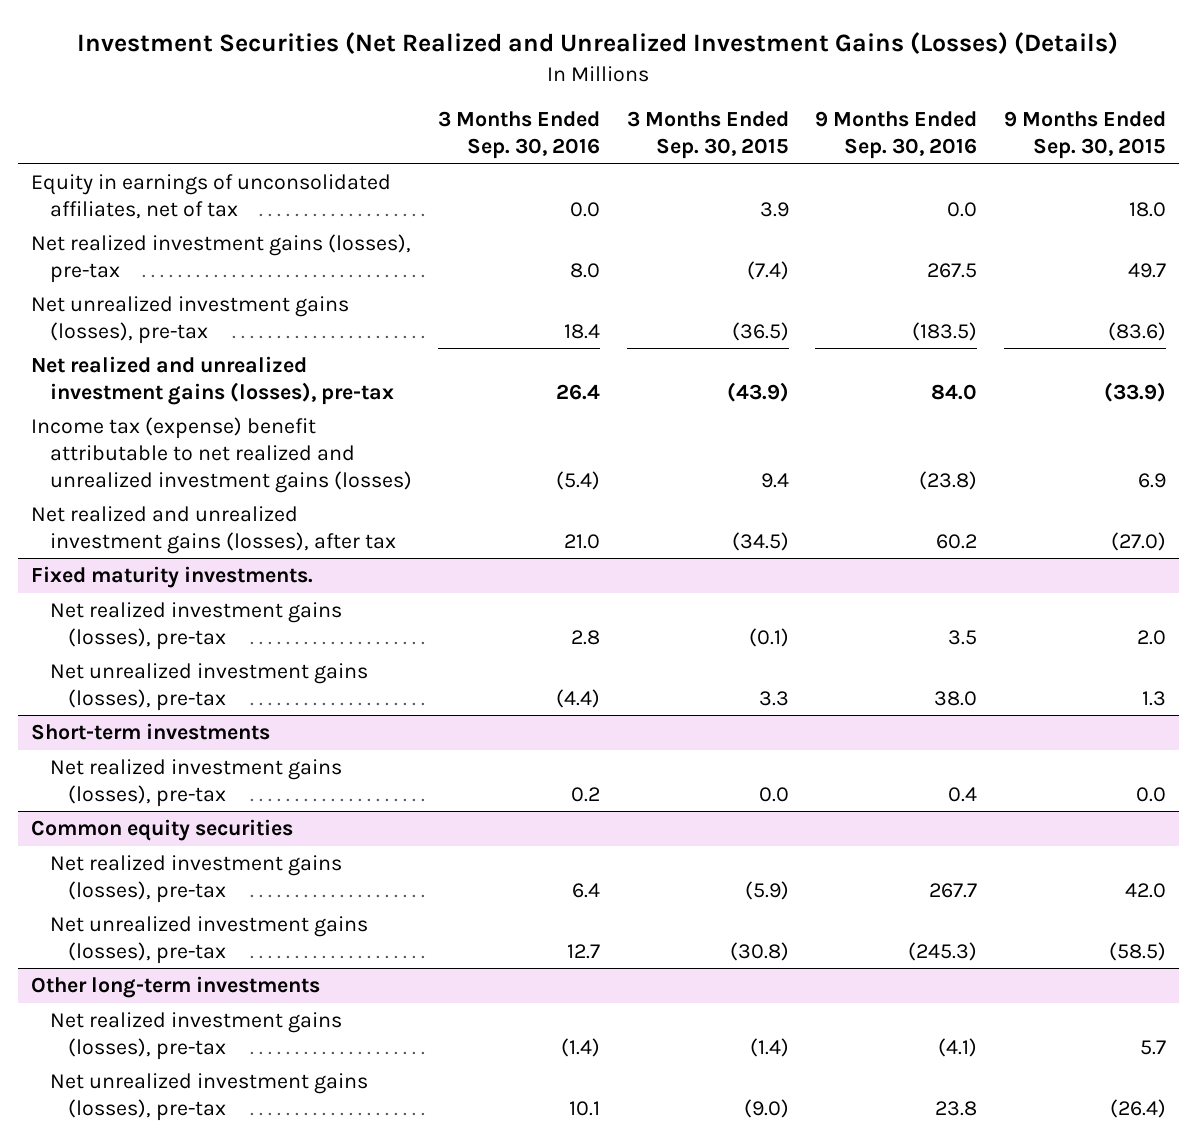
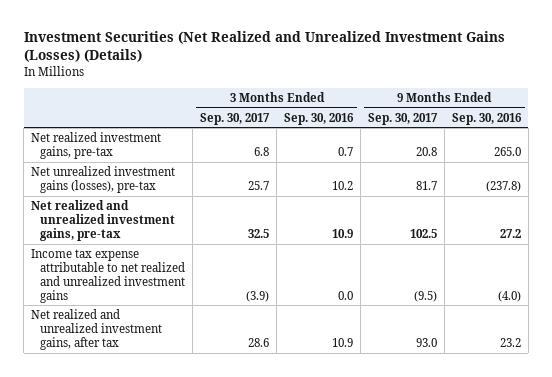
[626,111,789,160] 3 Months Ended Sep. 30, 2015 -> none
[1003,111,1166,160] 9 Months Ended Sep. 30, 2015 -> none
none -> [200,112,271,125] Sep. 30, 2017
none -> [368,112,439,125] Sep. 30, 2017
[31,174,392,219] Equity in earnings of unconsolidated affiliates, net of tax -> none
[31,566,314,589] Fixed maturity investments. -> none
[49,602,342,650] Net realized investment gains (losses), pre-tax -> none
[49,663,368,711] Net unrealized investment gains (losses), pre-tax -> none
[31,723,271,741] Short-term investments -> none
[49,759,342,807] Net realized investment gains (losses), pre-tax -> none
[31,819,294,842] Common equity securities -> none
[49,855,342,903] Net realized investment gains (losses), pre-tax -> none
[49,916,368,964] Net unrealized investment gains (losses), pre-tax -> none
[31,976,321,999] Other long-term investments -> none
[49,1012,342,1060] Net realized investment gains (losses), pre-tax -> none
[49,1073,368,1121] Net unrealized investment gains (losses), pre-tax -> none
[31,234,412,283] Net realized investment gains (losses), pre-tax -> [31,132,162,159] Net realized investment gains, pre-tax
[570,262,601,278] 8.0 -> [338,146,354,156] 0.7
[927,262,978,278] 267.5 -> [493,146,521,156] 265.0
[564,323,601,339] 18.4 -> [332,180,354,190] 10.2
[912,321,978,341] (183.5) -> [485,180,521,192] (237.8)
[31,356,394,405] Net realized and unrealized investment gains (losses), pre-tax -> [31,200,176,241] Net realized and unrealized investment gains, pre-tax
[556,383,601,400] 26.4 -> [332,228,354,238] 10.9
[931,383,978,400] 84.0 -> [499,228,521,238] 27.2
[31,417,412,493] Income tax (expense) benefit attributable to net realized and unrealized investment gains (losses) -> [31,249,186,303] Income tax expense attributable to net realized and unrealized investment gains
[556,470,601,490] (5.4) -> [338,290,354,300] 0.0
[919,470,978,490] (23.8) -> [497,290,521,302] (4.0)
[31,506,396,554] Net realized and unrealized investment gains (losses), after tax -> [31,309,163,350] Net realized and unrealized investment gains, after tax
[564,533,601,549] 21.0 -> [332,337,354,347] 10.9
[936,533,978,549] 60.2 -> [499,337,521,347] 23.2

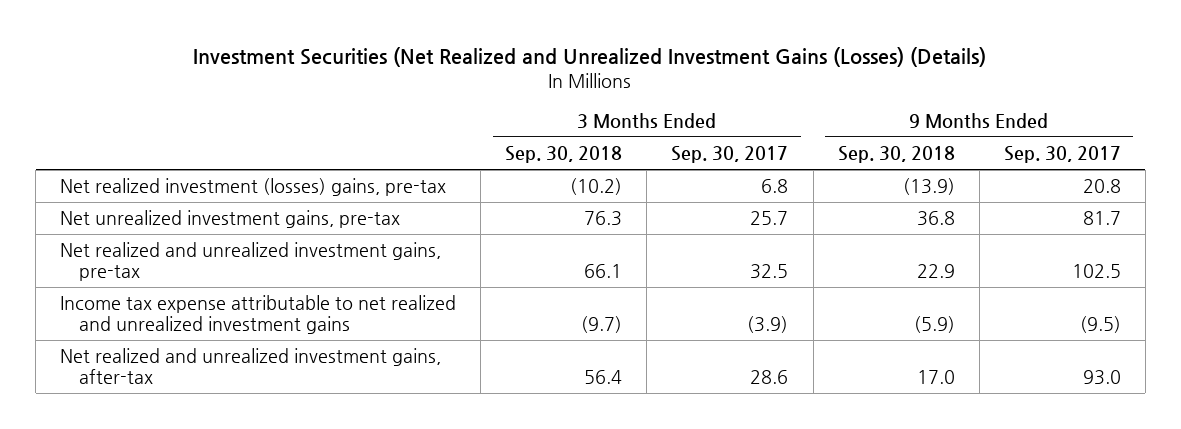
[284,112,355,125] Sep. 30, 2016 -> none
[451,112,522,125] Sep. 30, 2016 -> none
none -> [505,146,623,164] Sep. 30, 2018
none -> [837,146,955,164] Sep. 30, 2018
[31,132,162,159] Net realized investment gains, pre-tax -> [60,178,447,197] Net realized investment (losses) gains, pre-tax
[31,166,176,193] Net unrealized investment gains (losses), pre-tax -> [60,210,401,229] Net unrealized investment gains, pre-tax
[31,309,163,350] Net realized and unrealized investment gains, after tax -> [60,348,442,384] Net realized and unrealized investment gains, after-tax

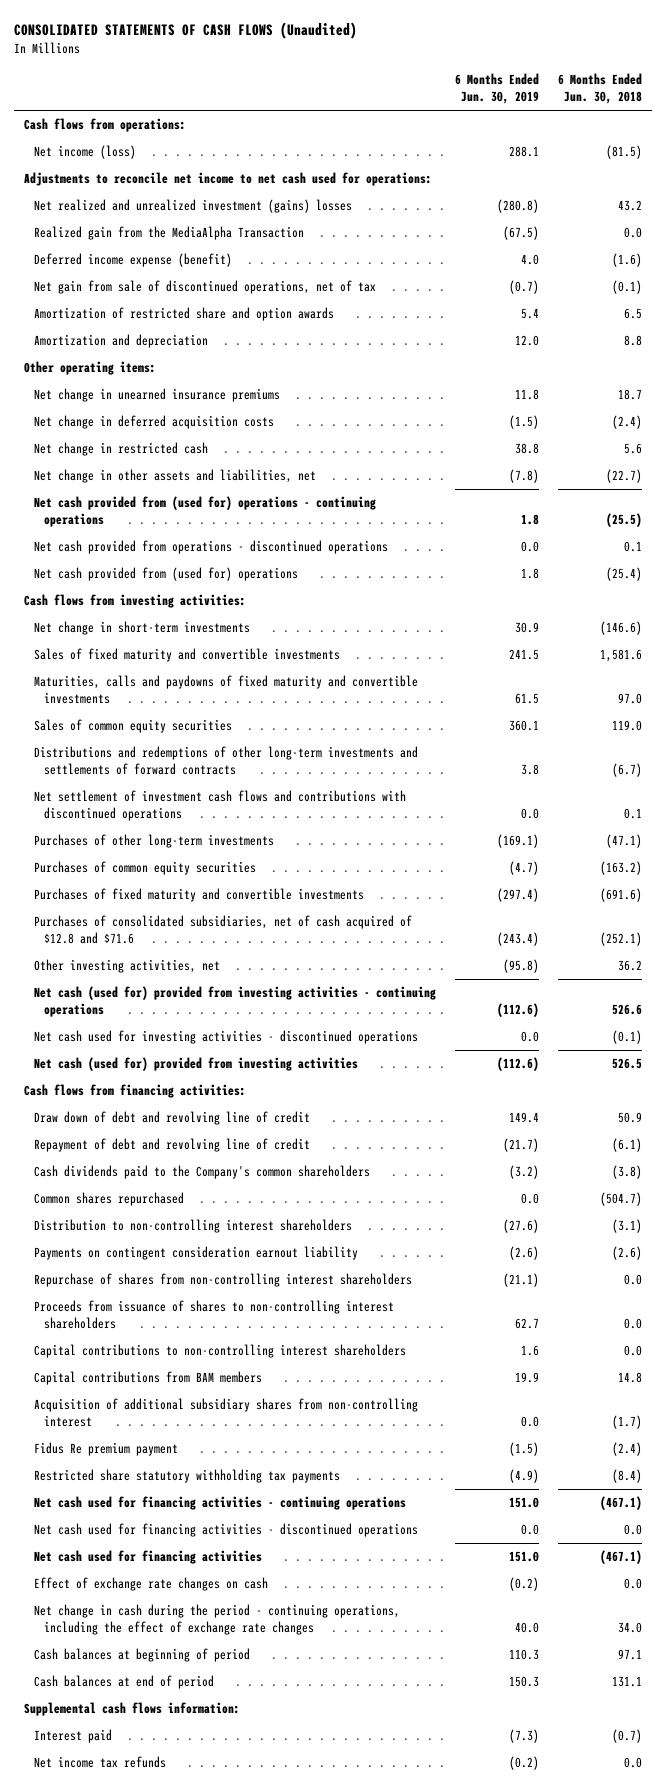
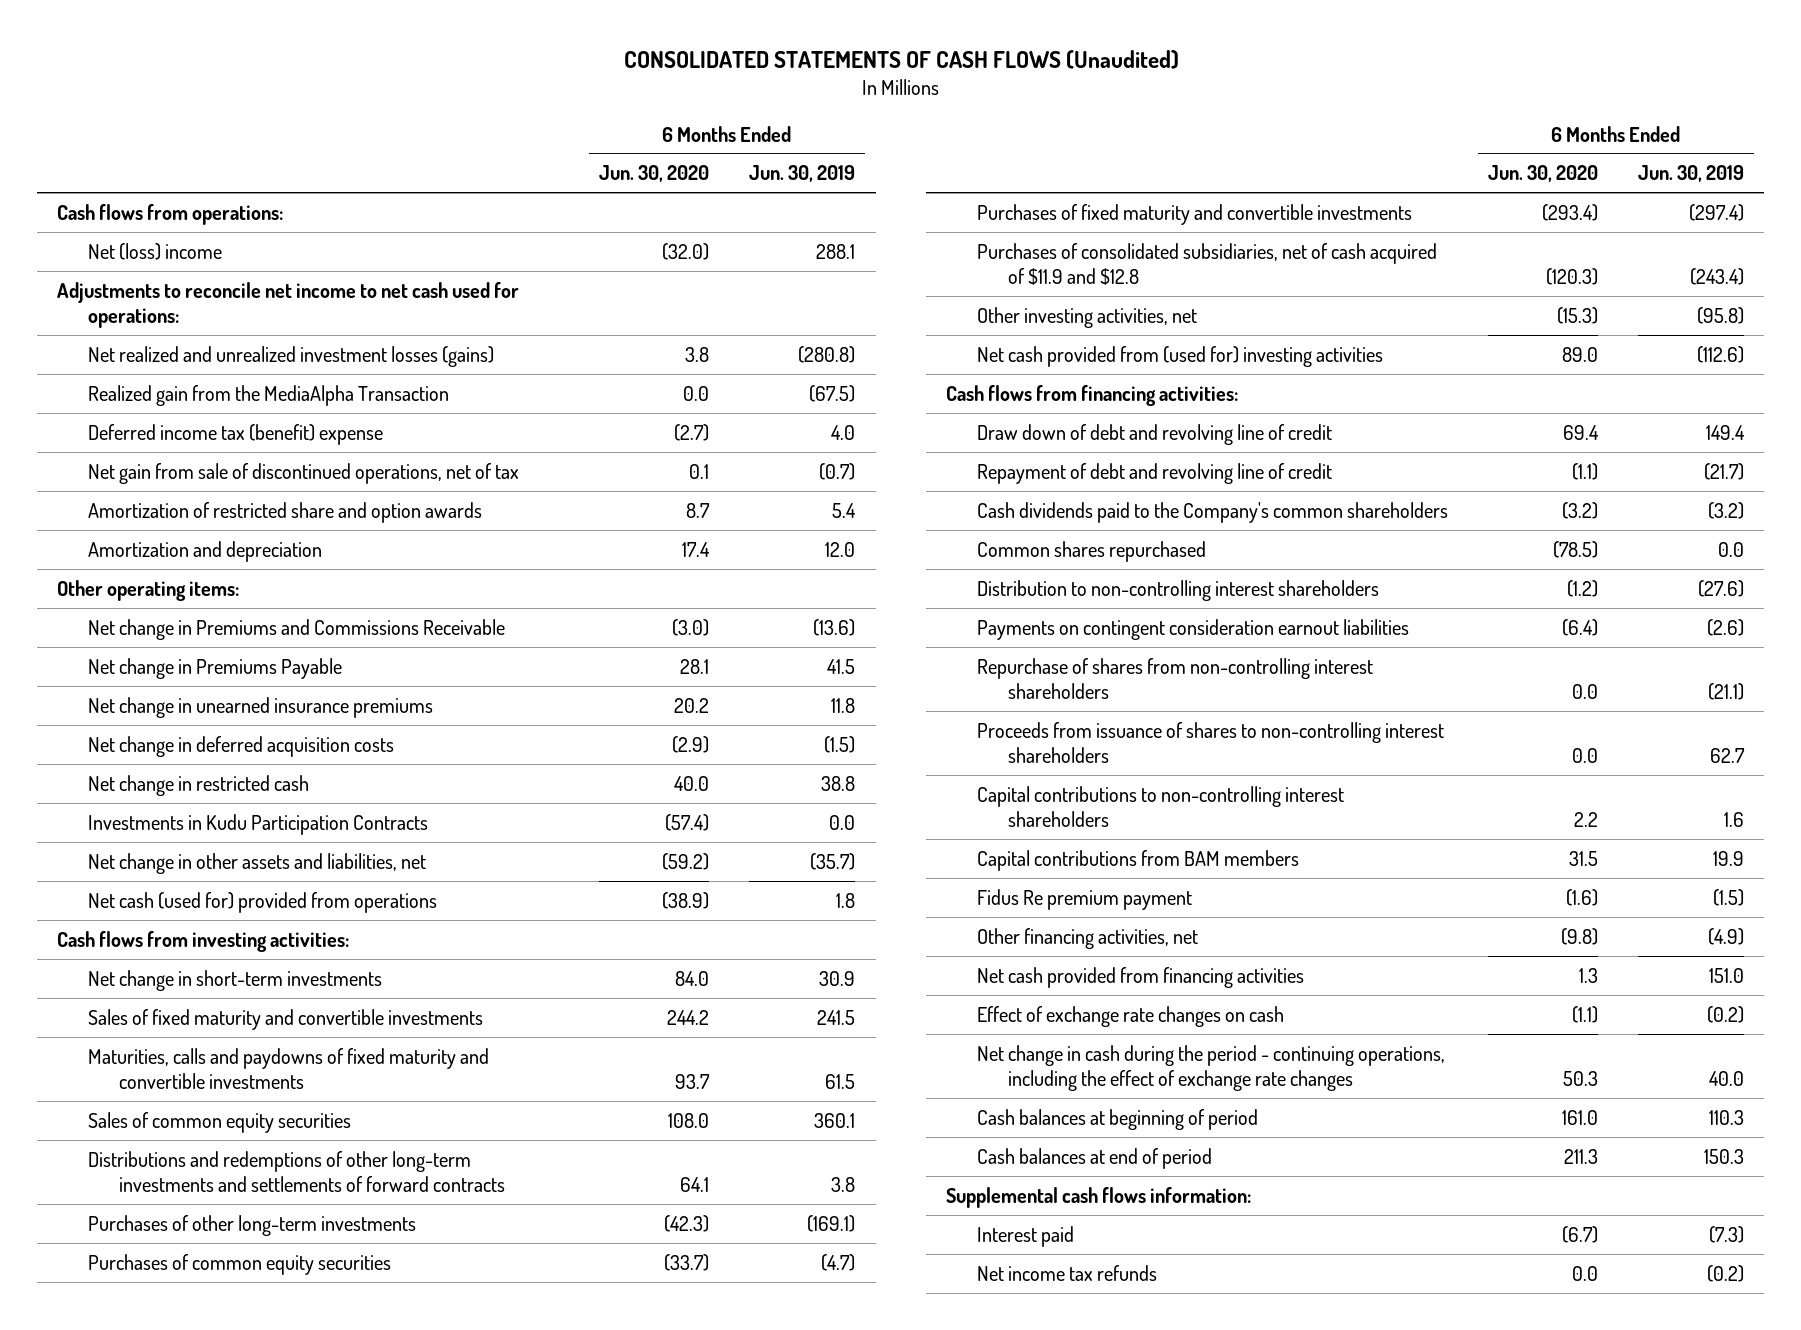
[558,73,643,105] 6 Months Ended Jun. 30, 2018 -> none
none -> [599,165,710,183] Jun. 30, 2020
[33,145,136,160] Net income (loss) -> [88,242,223,260] Net (loss) income
[33,199,352,214] Net realized and unrealized investment (gains) losses -> [88,345,495,367] Net realized and unrealized investment losses (gains)
[33,253,232,268] Deferred income expense (benefit) -> [88,423,384,445] Deferred income tax (benefit) expense
none -> [88,618,506,640] Net change in Premiums and Commissions Receivable
none -> [88,657,343,679] Net change in Premiums Payable
[33,496,376,528] Net cash provided from (used for) operations - continuing operations -> none
[33,540,388,555] Net cash provided from operations - discontinued operations -> none
none -> [88,813,429,835] Investments in Kudu Participation Contracts
[508,469,539,484] (7.8) -> [810,852,856,870] (35.7)
[33,567,298,582] Net cash provided from (used for) operations -> [88,891,438,913] Net cash (used for) provided from operations
[33,790,406,822] Net settlement of investment cash flows and contributions with discontinued operations -> none
[33,915,412,945] Purchases of consolidated subsidiaries, net of cash acquired of $12.8 and $71.6 -> [976,242,1437,285] Purchases of consolidated subsidiaries, net of cash acquired of $11.9 and $12.8
[33,986,436,1018] Net cash (used for) provided from investing activities - continuing operations -> none
[33,1030,418,1045] Net cash used for investing activities - discontinued operations -> none
[33,1057,358,1072] Net cash (used for) provided from investing activities -> [976,345,1383,367] Net cash provided from (used for) investing activities
[33,1246,358,1261] Payments on contingent consideration earnout liability -> [976,618,1409,640] Payments on contingent consideration earnout liabilities
[33,1398,418,1428] Acquisition of additional subsidiary shares from non-controlling interest -> none
[33,1496,406,1511] Net cash used for financing activities - continuing operations -> none
[33,1523,418,1538] Net cash used for financing activities - discontinued operations -> none
[33,1469,340,1484] Restricted share statutory withholding tax payments -> [976,927,1198,949] Other financing activities, net
[33,1550,262,1565] Net cash used for financing activities -> [976,966,1304,988] Net cash provided from financing activities

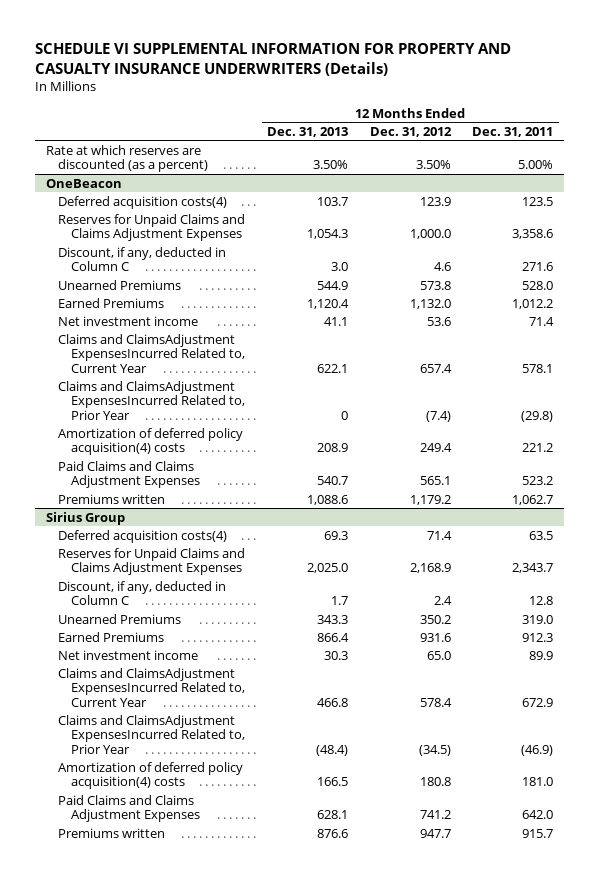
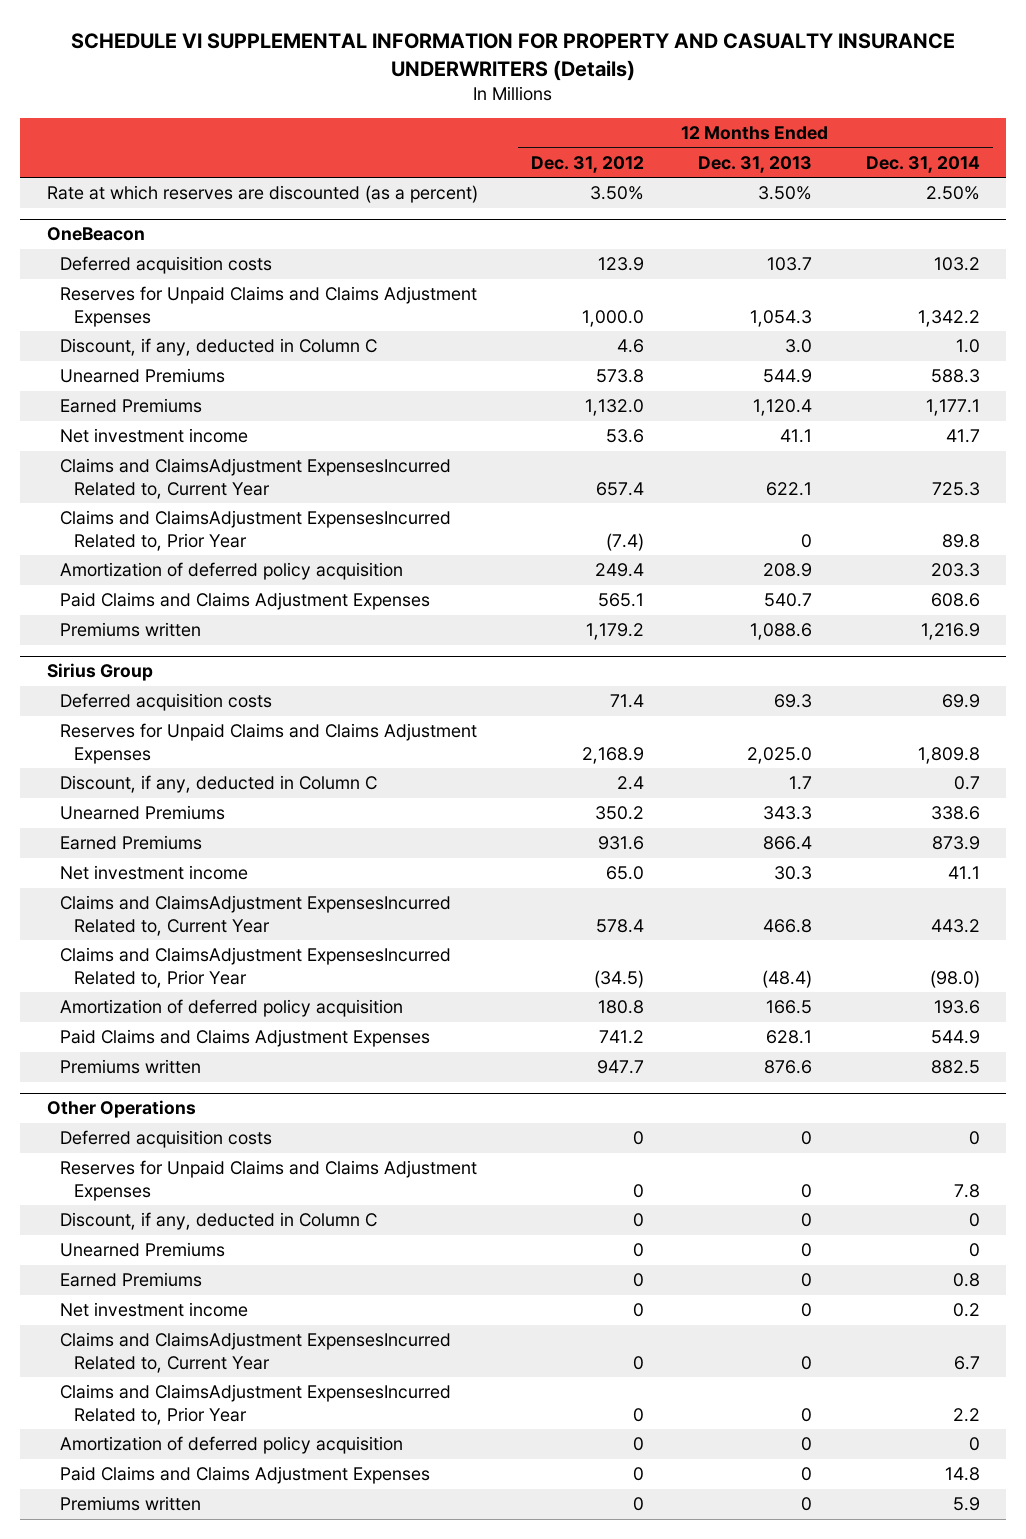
[472,126,554,137] Dec. 31, 2011 -> none
none -> [865,155,980,173] Dec. 31, 2014
[58,195,228,209] Deferred acquisition costs(4) -> [60,256,273,275] Deferred acquisition costs
[58,427,244,456] Amortization of deferred policy acquisition(4) costs -> [60,562,404,581] Amortization of deferred policy acquisition
[58,529,228,543] Deferred acquisition costs(4) -> [60,693,273,712] Deferred acquisition costs
[58,761,244,790] Amortization of deferred policy acquisition(4) costs -> [60,999,404,1018] Amortization of deferred policy acquisition
none -> [46,1100,196,1119] Other Operations
none -> [60,1130,273,1149] Deferred acquisition costs
none -> [60,1160,478,1201] Reserves for Unpaid Claims and Claims Adjustment Expenses
none -> [60,1212,378,1231] Discount, if any, deducted in Column C
none -> [60,1242,226,1258] Unearned Premiums
none -> [60,1272,203,1288] Earned Premiums
none -> [60,1302,249,1318] Net investment income
none -> [60,1332,452,1373] Claims and ClaimsAdjustment ExpensesIncurred Related to, Current Year
none -> [60,1384,452,1425] Claims and ClaimsAdjustment ExpensesIncurred Related to, Prior Year
none -> [60,1436,404,1455] Amortization of deferred policy acquisition
none -> [60,1466,431,1485] Paid Claims and Claims Adjustment Expenses
none -> [60,1496,202,1512] Premiums written

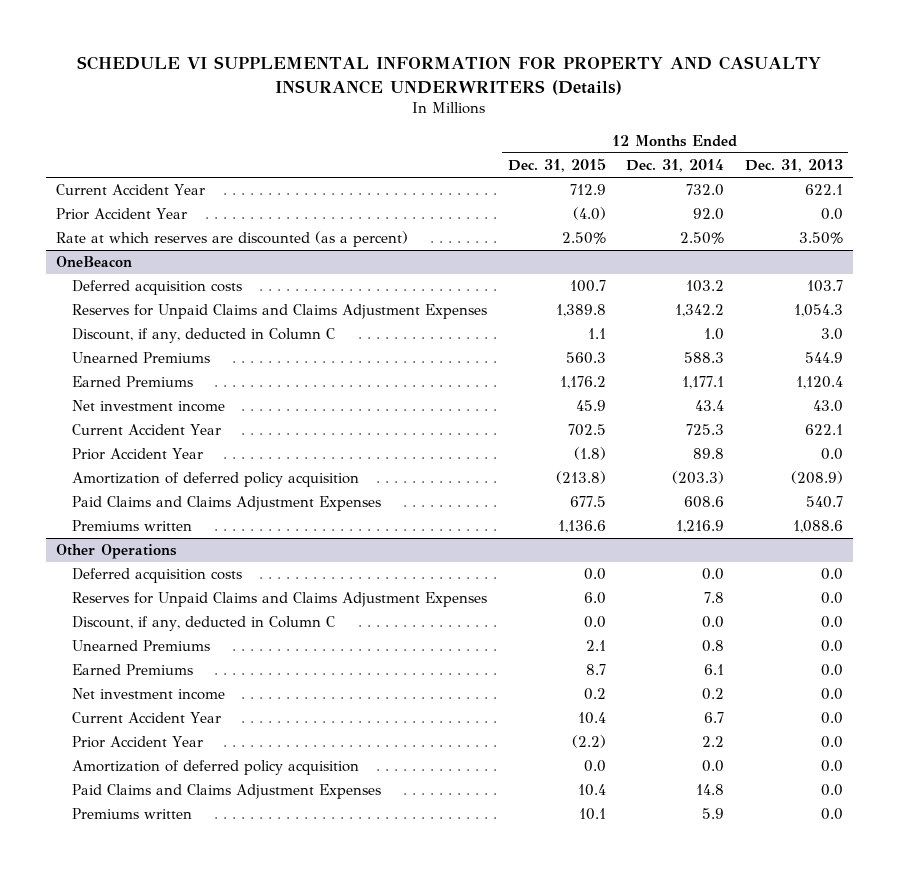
[531,155,645,173] Dec. 31, 2012 -> none
none -> [507,158,606,173] Dec. 31, 2015
none -> [56,184,206,196] Current Accident Year
none -> [56,208,188,221] Prior Accident Year
[779,429,812,444] 41.1 -> [812,400,843,413] 43.0
[945,429,980,444] 41.7 -> [695,400,725,412] 43.4
[60,458,452,499] Claims and ClaimsAdjustment ExpensesIncurred Related to, Current Year -> [71,424,221,436] Current Accident Year
[60,510,452,551] Claims and ClaimsAdjustment ExpensesIncurred Related to, Prior Year -> [71,448,203,461] Prior Accident Year
[800,533,812,548] 0 -> [820,448,843,461] 0.0
[762,563,812,578] 208.9 -> [790,471,843,485] (208.9)
[930,563,980,578] 203.3 -> [672,471,725,485] (203.3)
[46,663,153,682] Sirius Group -> none
[60,693,273,712] Deferred acquisition costs -> none
[60,723,478,764] Reserves for Unpaid Claims and Claims Adjustment Expenses -> none
[60,775,378,794] Discount, if any, deducted in Column C -> none
[60,805,226,821] Unearned Premiums -> none
[60,835,203,851] Earned Premiums -> none
[60,865,249,881] Net investment income -> none
[60,895,452,936] Claims and ClaimsAdjustment ExpensesIncurred Related to, Current Year -> none
[60,947,452,988] Claims and ClaimsAdjustment ExpensesIncurred Related to, Prior Year -> none
[60,999,404,1018] Amortization of deferred policy acquisition -> none
[60,1029,431,1048] Paid Claims and Claims Adjustment Expenses -> none
[60,1059,202,1075] Premiums written -> none
[800,1131,812,1146] 0 -> [820,568,843,581] 0.0
[968,1131,980,1146] 0 -> [702,568,725,581] 0.0
[800,1183,812,1198] 0 -> [820,592,843,605] 0.0
[800,1213,812,1228] 0 -> [820,616,843,629] 0.0
[968,1213,980,1228] 0 -> [702,616,725,629] 0.0
[800,1243,812,1258] 0 -> [820,640,843,653] 0.0
[968,1243,980,1258] 0 -> [702,640,725,653] 0.8
[800,1273,812,1288] 0 -> [820,664,843,677] 0.0
[952,1273,980,1288] 0.8 -> [704,664,725,676] 6.1
[800,1303,812,1318] 0 -> [820,688,843,701] 0.0
[60,1332,452,1373] Claims and ClaimsAdjustment ExpensesIncurred Related to, Current Year -> [71,712,221,724] Current Accident Year
[800,1355,812,1370] 0 -> [820,712,843,725] 0.0
[60,1384,452,1425] Claims and ClaimsAdjustment ExpensesIncurred Related to, Prior Year -> [71,736,203,749] Prior Accident Year
[800,1407,812,1422] 0 -> [820,736,843,749] 0.0
[800,1437,812,1452] 0 -> [820,760,843,773] 0.0
[968,1437,980,1452] 0 -> [702,760,725,773] 0.0
[800,1467,812,1482] 0 -> [820,784,843,797] 0.0
[800,1497,812,1512] 0 -> [820,808,843,821] 0.0

